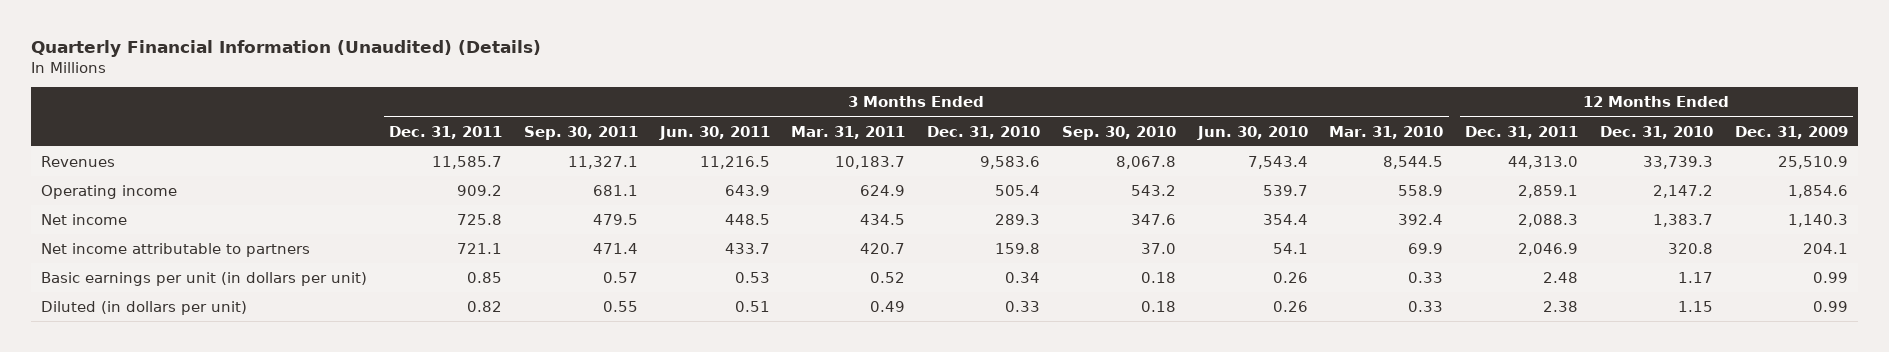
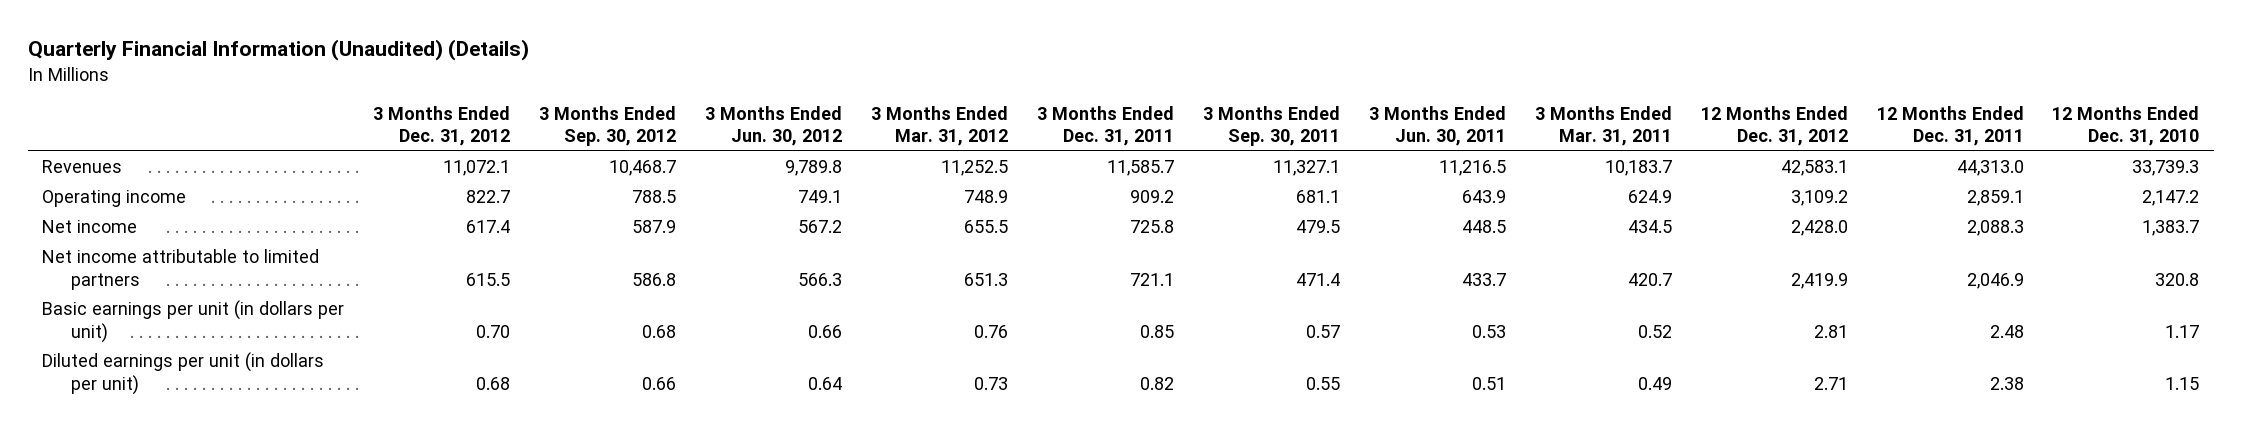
[927,125,1041,139] Dec. 31, 2010 -> none
[1061,125,1176,140] Sep. 30, 2010 -> none
[1196,125,1308,140] Jun. 30, 2010 -> none
[1329,125,1444,139] Mar. 31, 2010 -> none
[1734,125,1848,139] Dec. 31, 2009 -> none
none -> [373,105,511,147] 3 Months Ended Dec. 31, 2012
none -> [539,105,677,147] 3 Months Ended Sep. 30, 2012
none -> [705,105,843,147] 3 Months Ended Jun. 30, 2012
none -> [871,105,1009,147] 3 Months Ended Mar. 31, 2012
none -> [1700,105,1848,147] 12 Months Ended Dec. 31, 2012
[41,242,311,257] Net income attributable to partners -> [42,249,320,290] Net income attributable to limited partners
[41,300,248,315] Diluted (in dollars per unit) -> [42,352,325,395] Diluted earnings per unit (in dollars per unit)

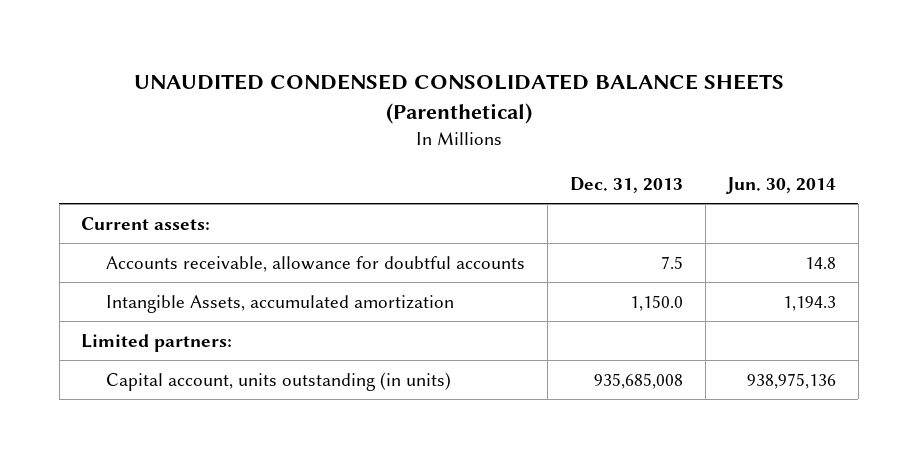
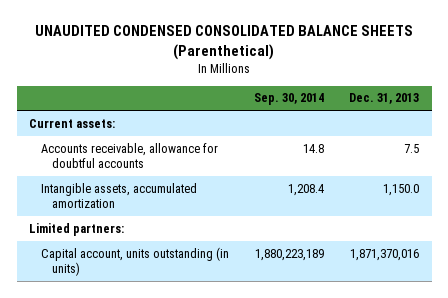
[726,176,837,194] Jun. 30, 2014 -> none
none -> [254,93,325,106] Sep. 30, 2014
[106,294,455,313] Intangible Assets, accumulated amortization -> [40,182,197,209] Intangible assets, accumulated amortization
[593,372,683,389] 935,685,008 -> [350,248,420,261] 1,871,370,016

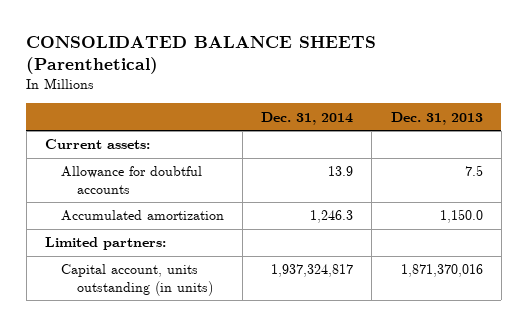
[35,25,414,60] UNAUDITED CONDENSED CONSOLIDATED BALANCE SHEETS (Parenthetical) -> [26,36,377,75] CONSOLIDATED BALANCE SHEETS (Parenthetical)
[254,93,325,106] Sep. 30, 2014 -> none
none -> [261,111,354,125] Dec. 31, 2014
[40,142,218,169] Accounts receivable, allowance for doubtful accounts -> [60,166,202,194] Allowance for doubtful accounts
[40,182,197,209] Intangible assets, accumulated amortization -> [60,210,224,222] Accumulated amortization

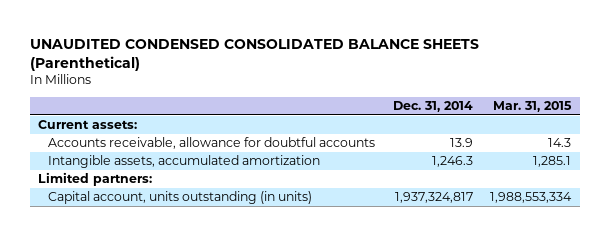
[26,36,377,75] CONSOLIDATED BALANCE SHEETS (Parenthetical) -> [29,38,479,71] UNAUDITED CONDENSED CONSOLIDATED BALANCE SHEETS (Parenthetical)
[390,111,483,125] Dec. 31, 2013 -> none
none -> [493,101,573,113] Mar. 31, 2015
[60,166,202,194] Allowance for doubtful accounts -> [48,137,376,150] Accounts receivable, allowance for doubtful accounts
[60,210,224,222] Accumulated amortization -> [48,155,321,169] Intangible assets, accumulated amortization

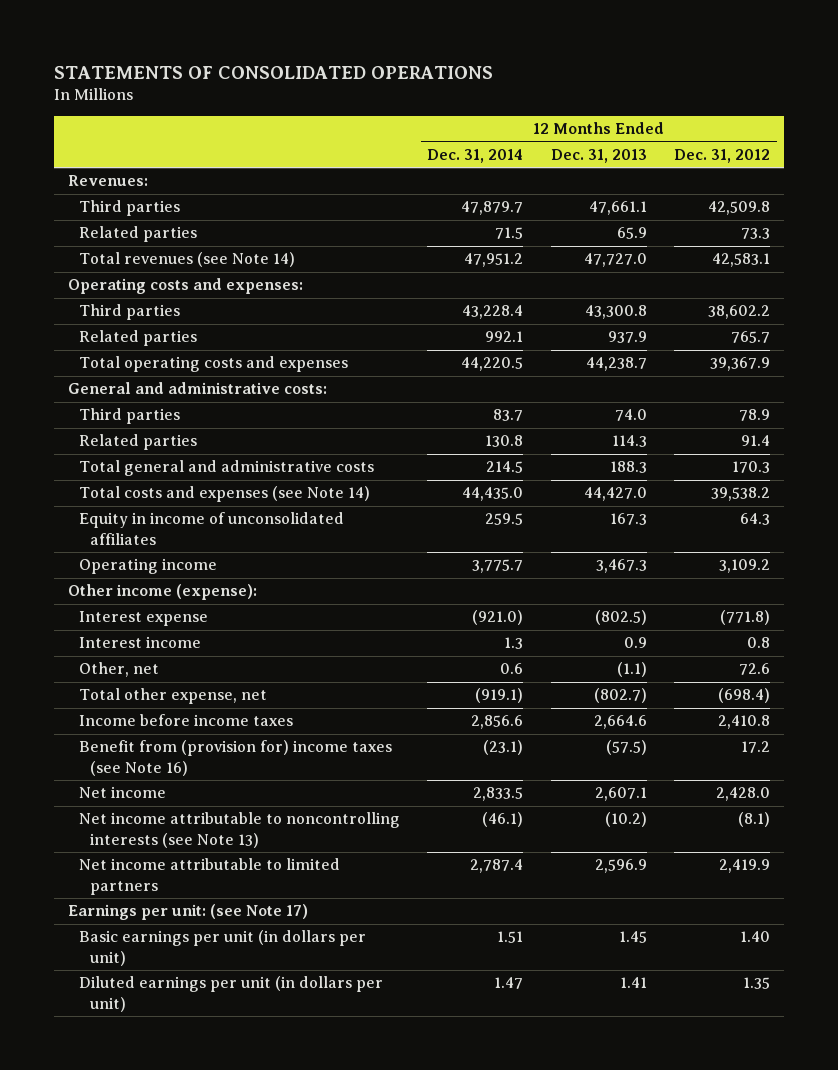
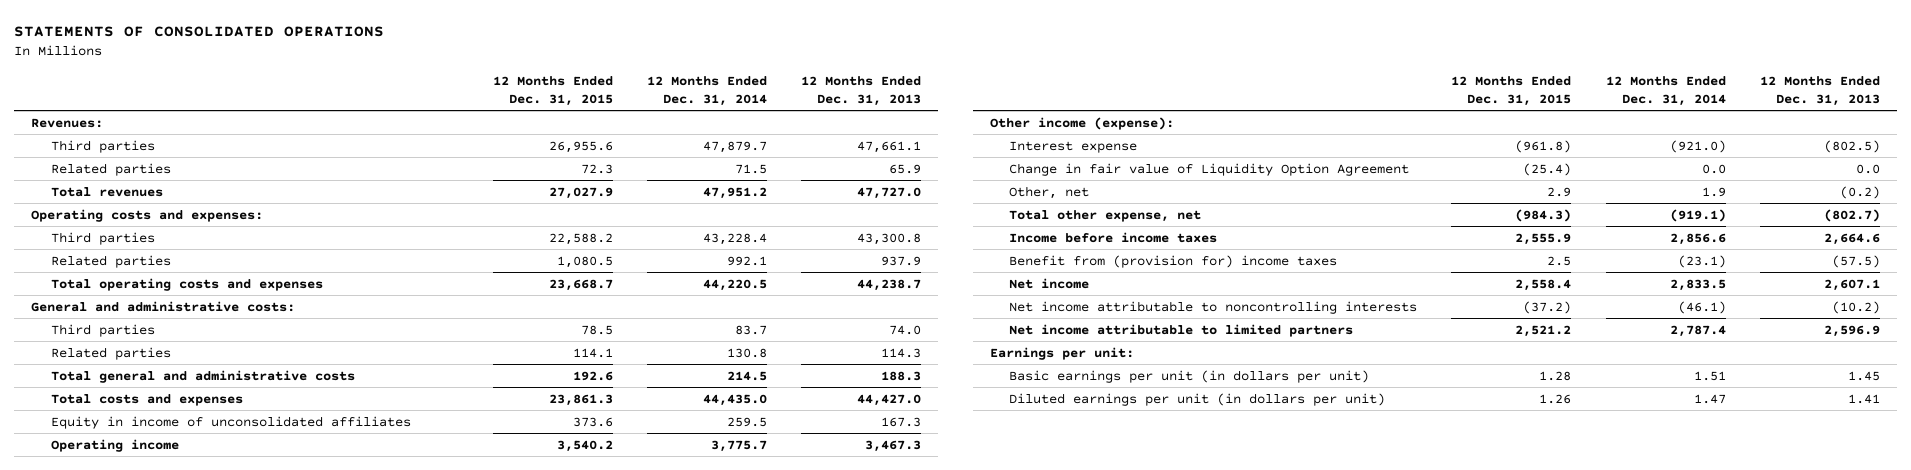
[674,149,771,164] Dec. 31, 2012 -> none
none -> [492,75,613,106] 12 Months Ended Dec. 31, 2015
[79,252,296,268] Total revenues (see Note 14) -> [50,186,163,197] Total revenues
[79,486,371,503] Total costs and expenses (see Note 14) -> [50,393,243,406] Total costs and expenses
[79,636,202,649] Interest income -> none
none -> [1009,162,1410,176] Change in fair value of Liquidity Option Agreement
[500,663,524,675] 0.6 -> [1701,186,1726,197] 1.9
[616,662,647,678] (1.1) -> [1839,185,1880,199] (0.2)
[79,740,393,776] Benefit from (provision for) income taxes (see Note 16) -> [1009,254,1338,268] Benefit from (provision for) income taxes
[79,812,401,848] Net income attributable to noncontrolling interests (see Note 13) -> [1009,300,1418,314] Net income attributable to noncontrolling interests
[67,904,308,921] Earnings per unit: (see Note 17) -> [990,346,1135,360] Earnings per unit:

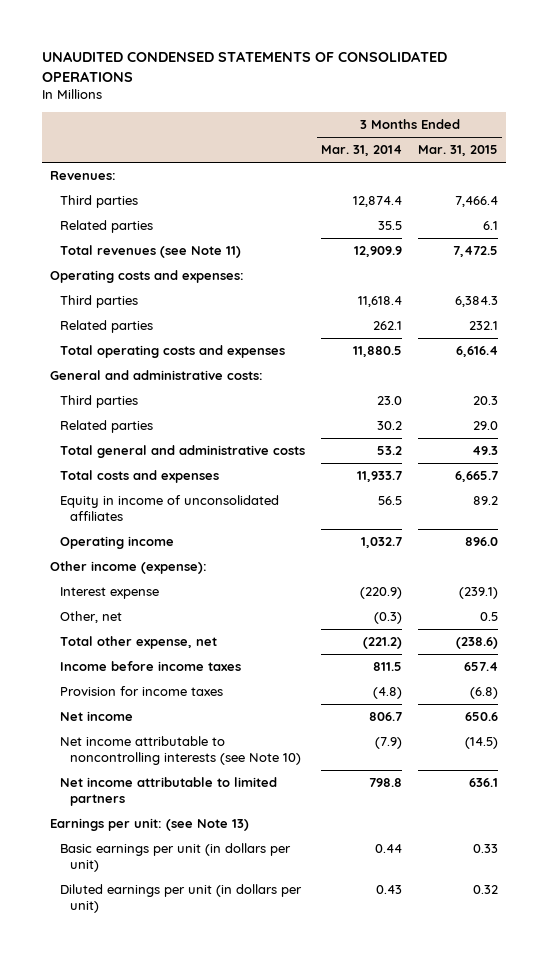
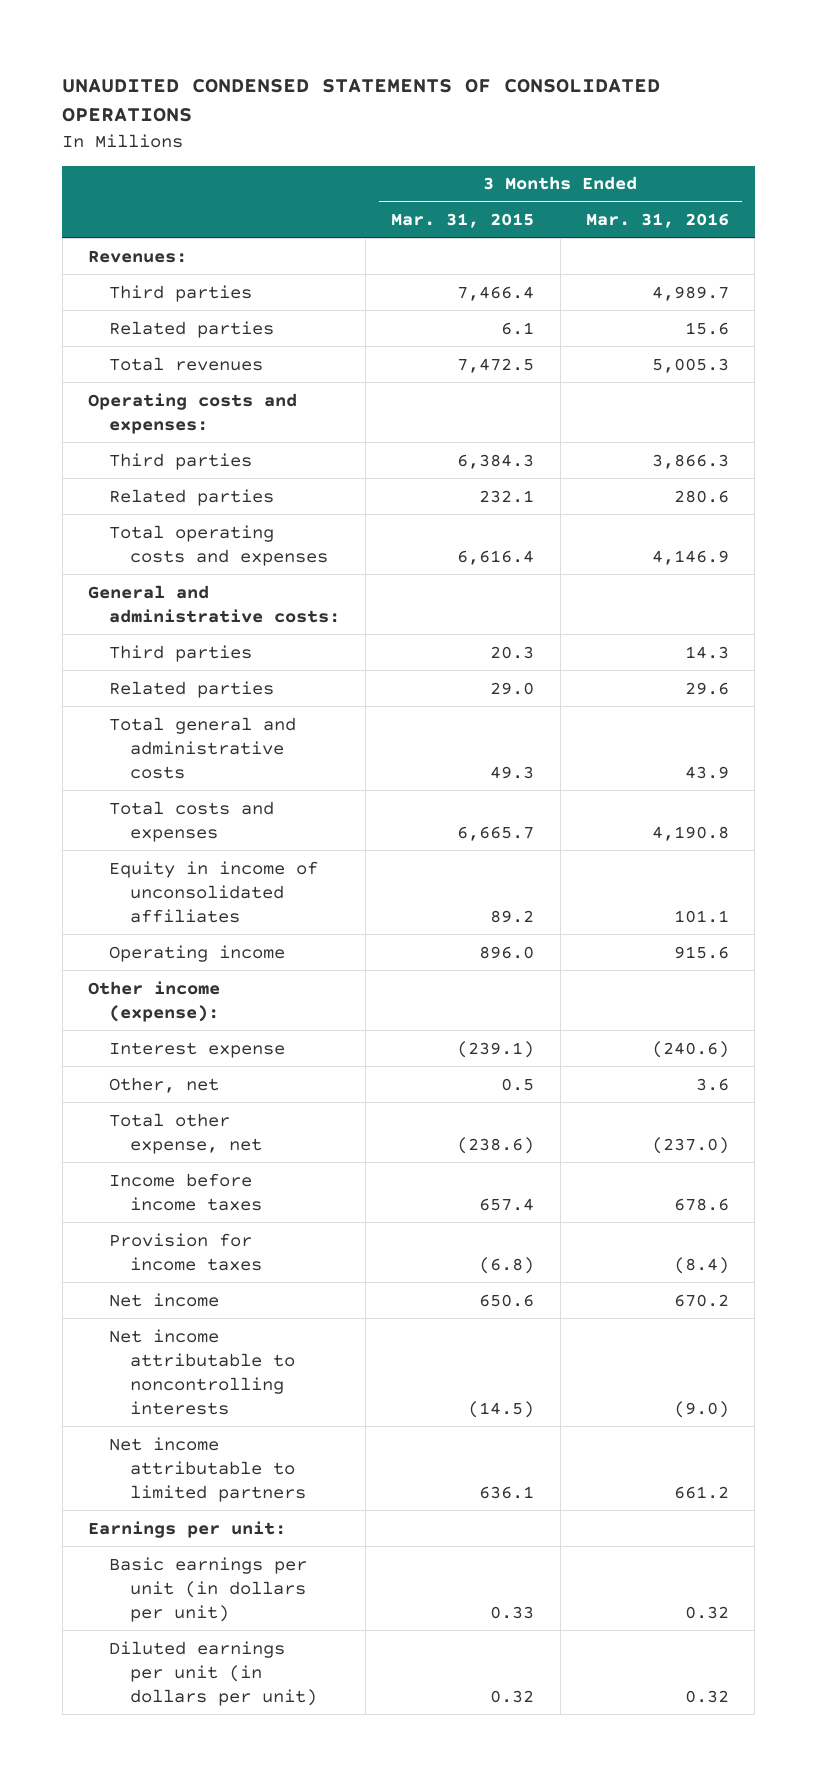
[321,145,403,157] Mar. 31, 2014 -> none
none -> [585,213,729,229] Mar. 31, 2016
[59,245,241,259] Total revenues (see Note 11) -> [108,356,263,371] Total revenues
[59,736,301,765] Net income attributable to noncontrolling interests (see Note 10) -> [108,1328,295,1415] Net income attributable to noncontrolling interests
[50,818,250,832] Earnings per unit: (see Note 13) -> [87,1520,286,1538] Earnings per unit:

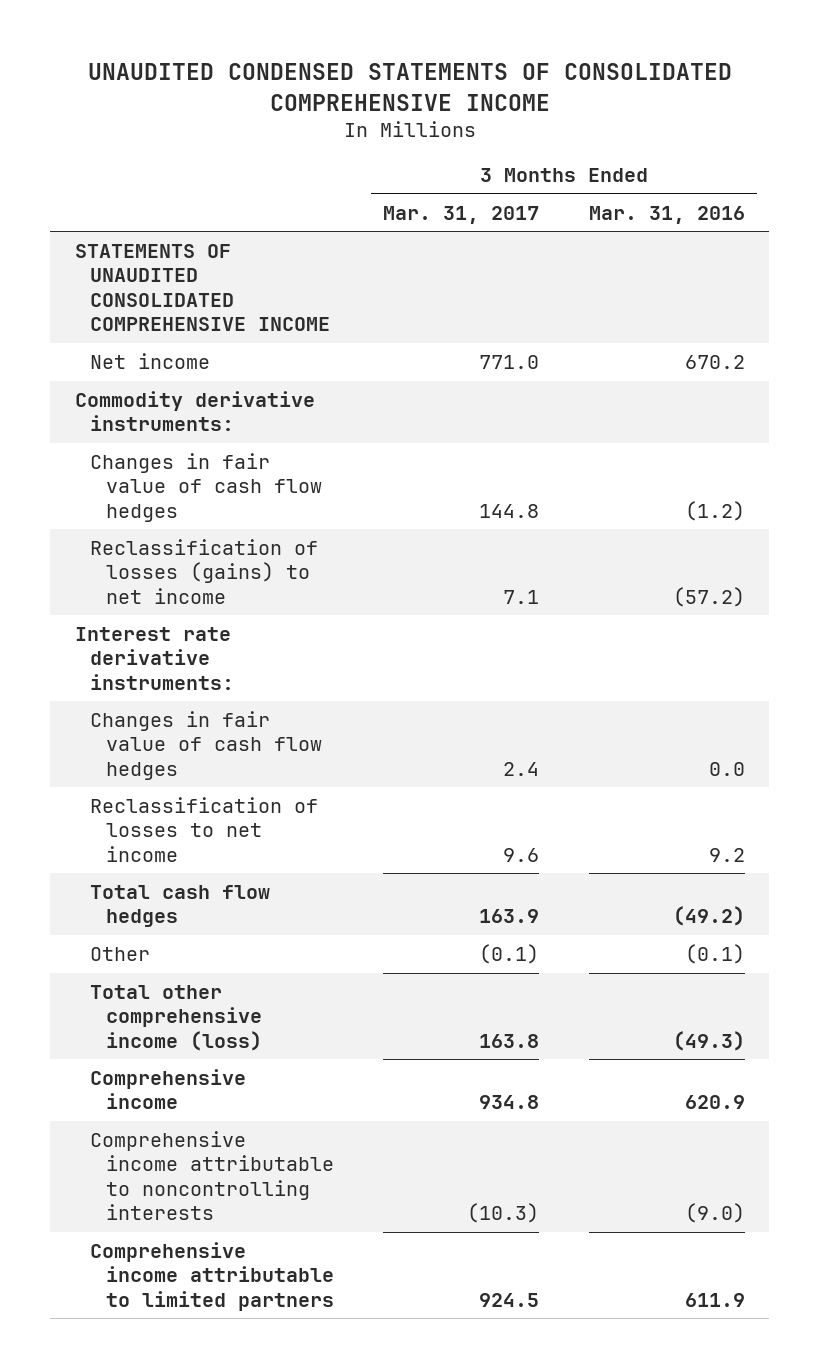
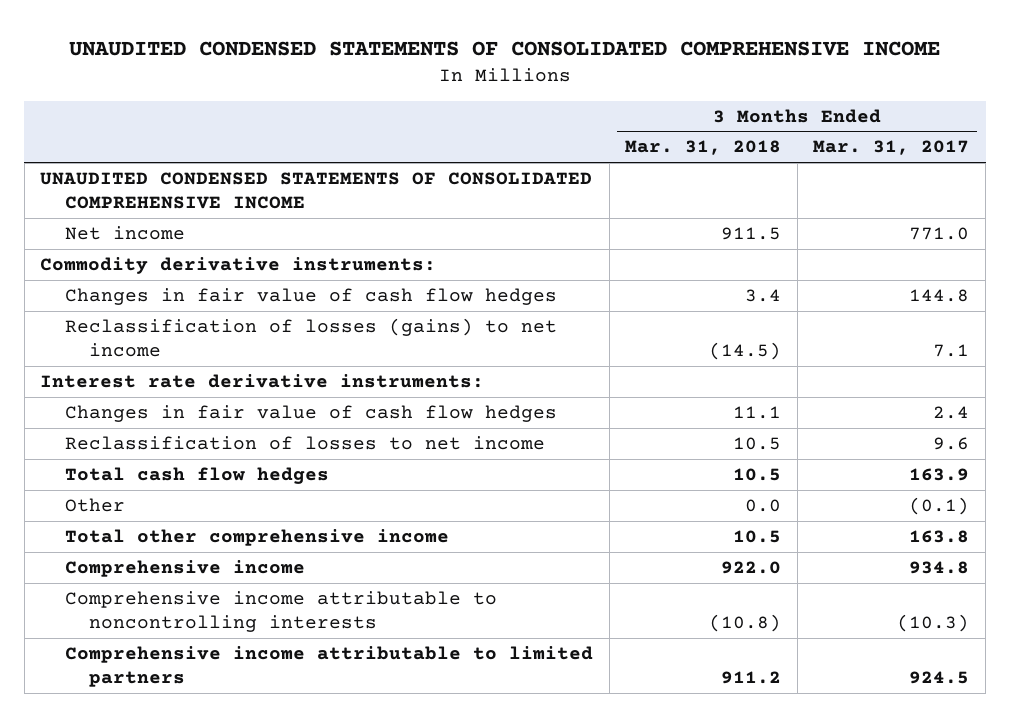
[588,205,745,224] Mar. 31, 2016 -> none
none -> [625,140,782,156] Mar. 31, 2018
[74,243,331,332] STATEMENTS OF UNAUDITED CONSOLIDATED COMPREHENSIVE INCOME -> [40,172,593,210] UNAUDITED CONDENSED STATEMENTS OF CONSOLIDATED COMPREHENSIVE INCOME
[90,984,263,1051] Total other comprehensive income (loss) -> [64,529,449,547] Total other comprehensive income

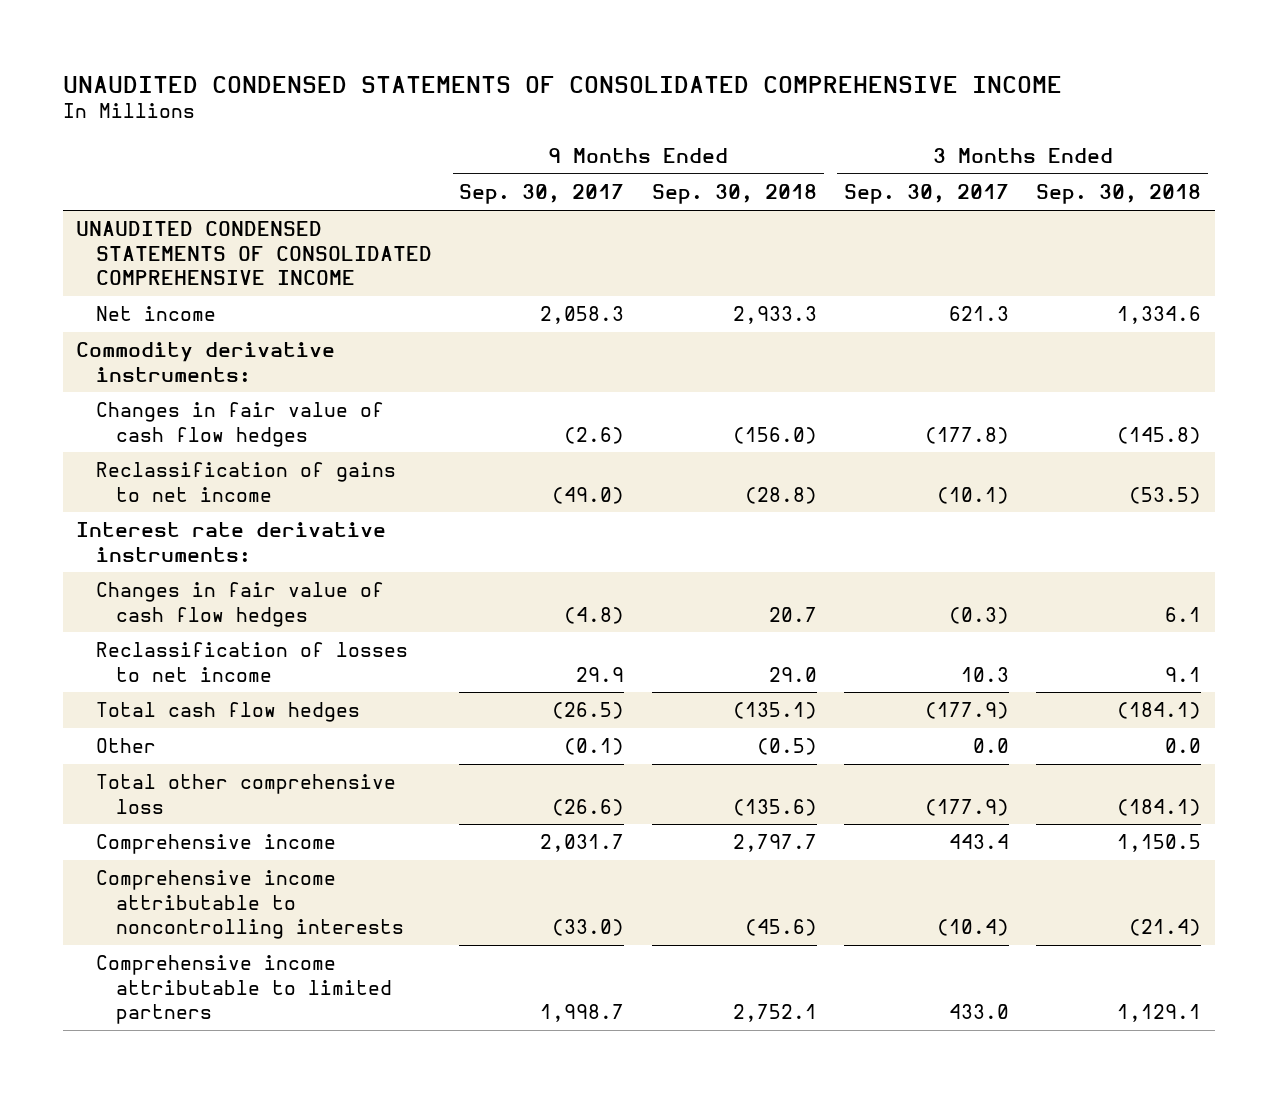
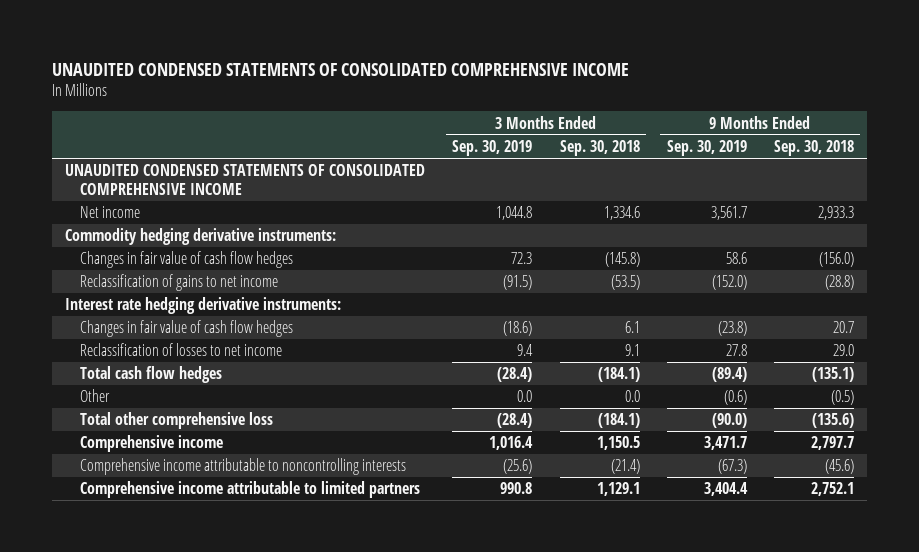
[459,184,625,205] Sep. 30, 2017 -> none
[843,184,1009,205] Sep. 30, 2017 -> none
none -> [452,140,533,157] Sep. 30, 2019
none -> [666,140,747,157] Sep. 30, 2019
[76,342,336,382] Commodity derivative instruments: -> [65,228,337,246] Commodity hedging derivative instruments:
[76,522,387,562] Interest rate derivative instruments: -> [65,297,342,315] Interest rate hedging derivative instruments:

